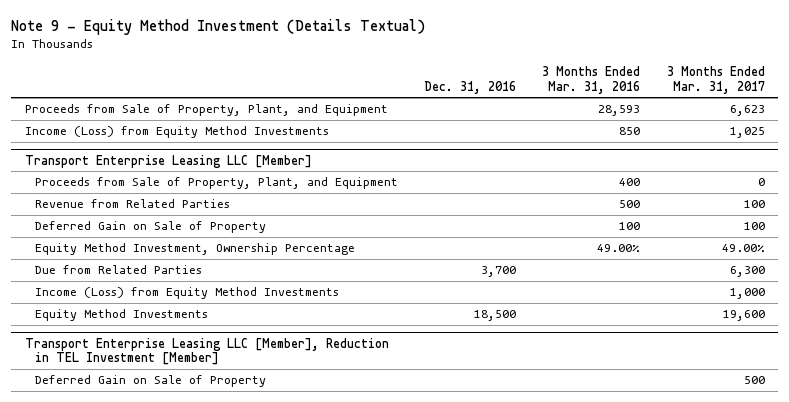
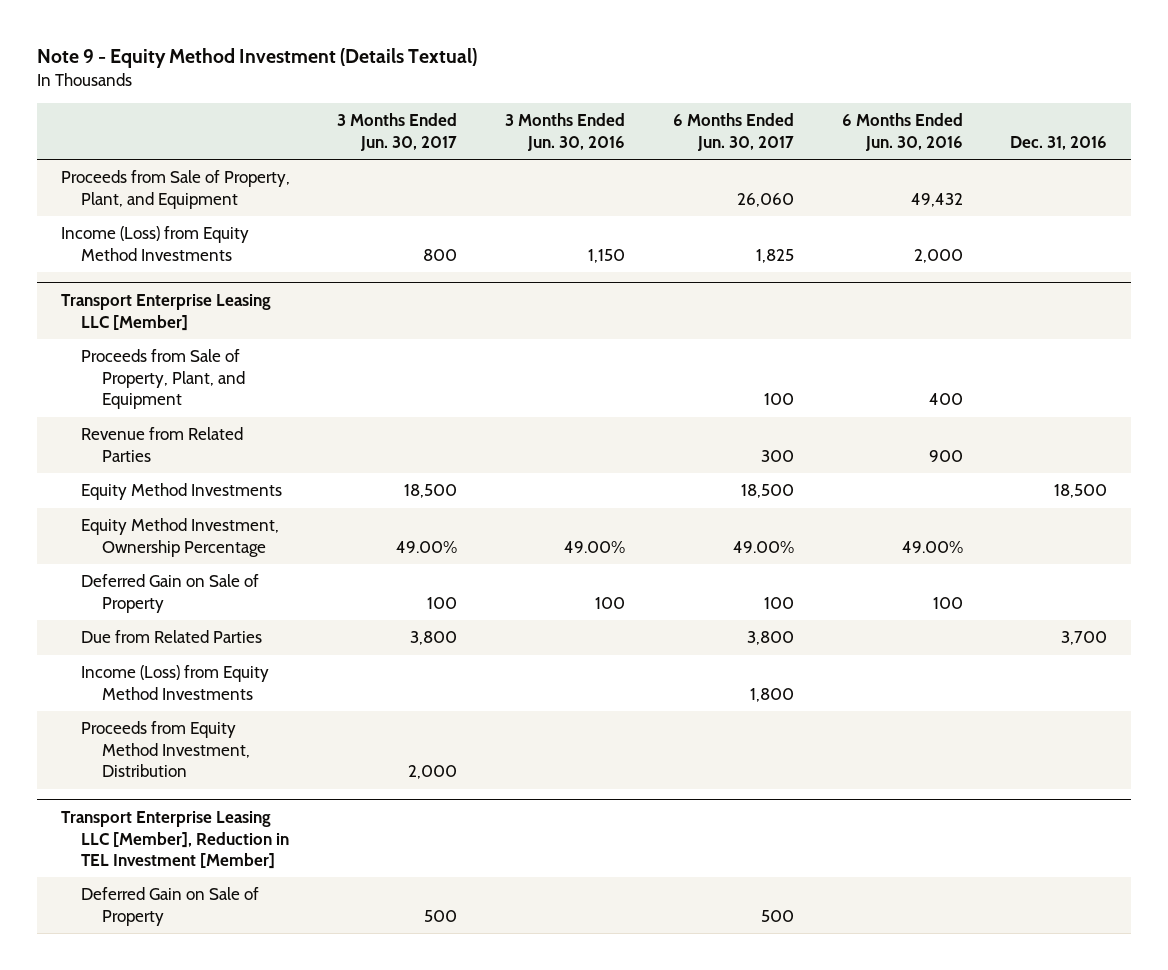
[542,65,641,94] 3 Months Ended Mar. 31, 2016 -> none
[666,65,765,94] 3 Months Ended Mar. 31, 2017 -> none
none -> [337,113,458,151] 3 Months Ended Jun. 30, 2017
none -> [505,113,626,151] 3 Months Ended Jun. 30, 2016
none -> [672,113,794,151] 6 Months Ended Jun. 30, 2017
none -> [841,113,963,151] 6 Months Ended Jun. 30, 2016
[34,309,208,322] Equity Method Investments -> [81,483,283,501] Equity Method Investments
[34,221,266,234] Deferred Gain on Sale of Property -> [81,574,260,613] Deferred Gain on Sale of Property
none -> [81,721,251,778] Proceeds from Equity Method Investment, Distribution

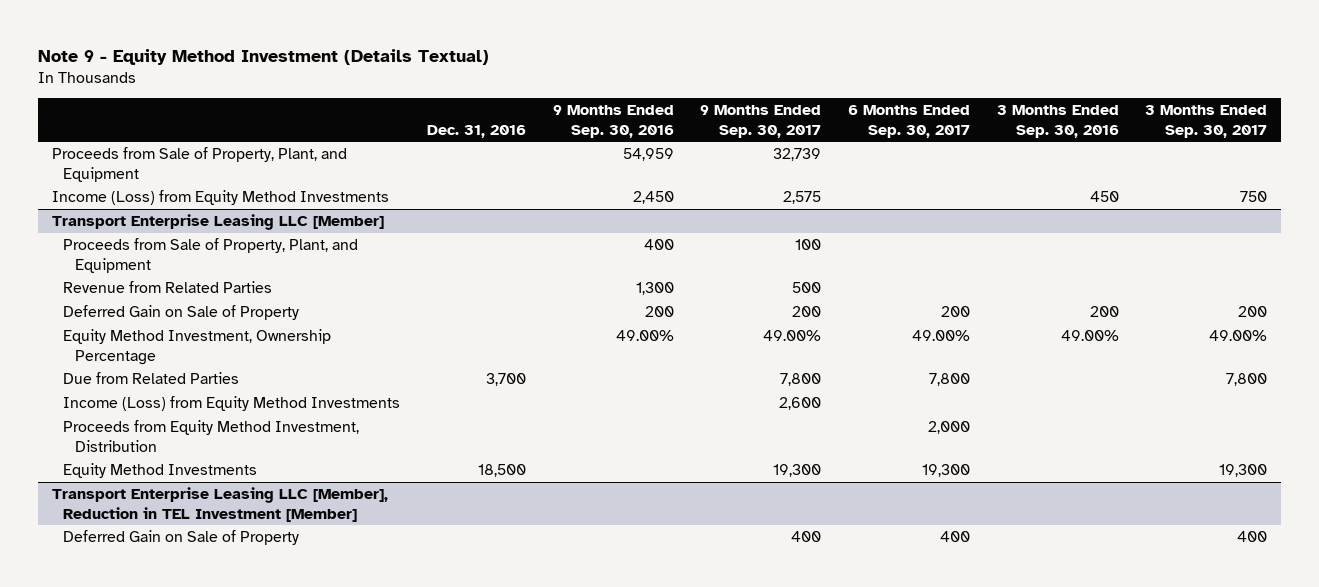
[337,113,458,151] 3 Months Ended Jun. 30, 2017 -> none
[505,113,626,151] 3 Months Ended Jun. 30, 2016 -> none
[672,113,794,151] 6 Months Ended Jun. 30, 2017 -> none
[841,113,963,151] 6 Months Ended Jun. 30, 2016 -> none
none -> [552,105,674,138] 9 Months Ended Sep. 30, 2016
none -> [700,105,822,138] 9 Months Ended Sep. 30, 2017
none -> [848,105,971,138] 6 Months Ended Sep. 30, 2017
none -> [996,105,1119,138] 3 Months Ended Sep. 30, 2016
none -> [1145,105,1268,138] 3 Months Ended Sep. 30, 2017
[81,518,280,557] Equity Method Investment, Ownership Percentage -> [63,328,332,365] Equity Method Investment, Ownership Percentage
[81,483,283,501] Equity Method Investments -> [63,462,258,478] Equity Method Investments

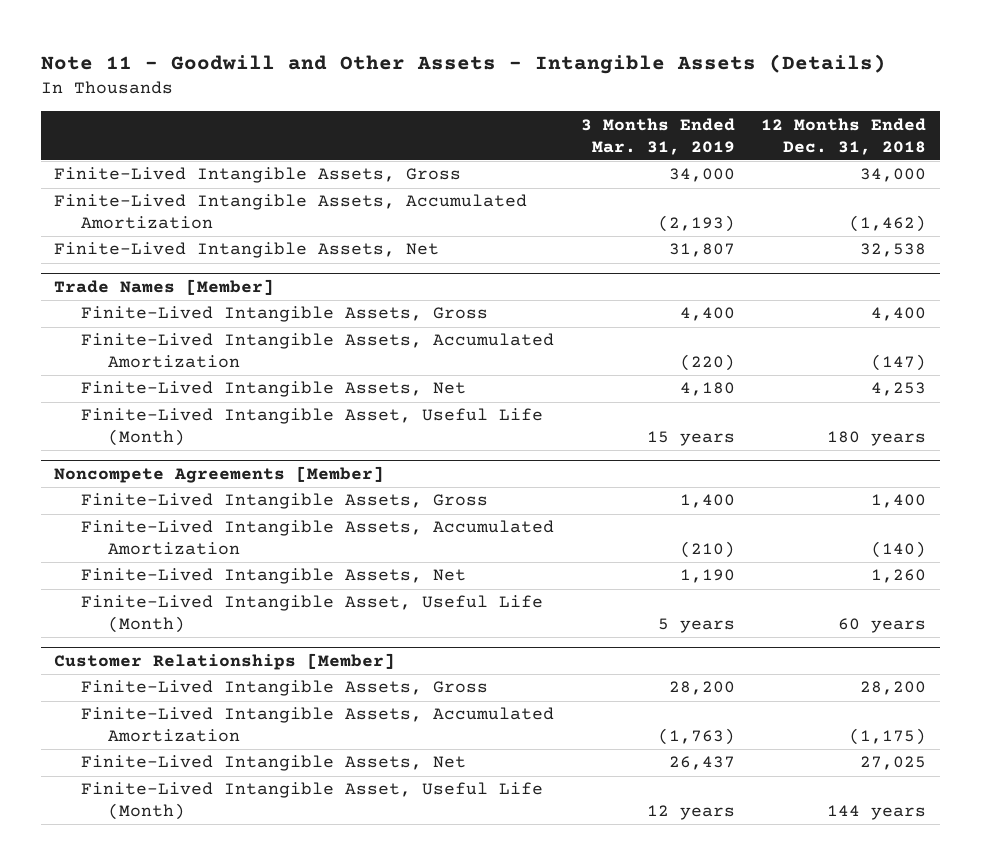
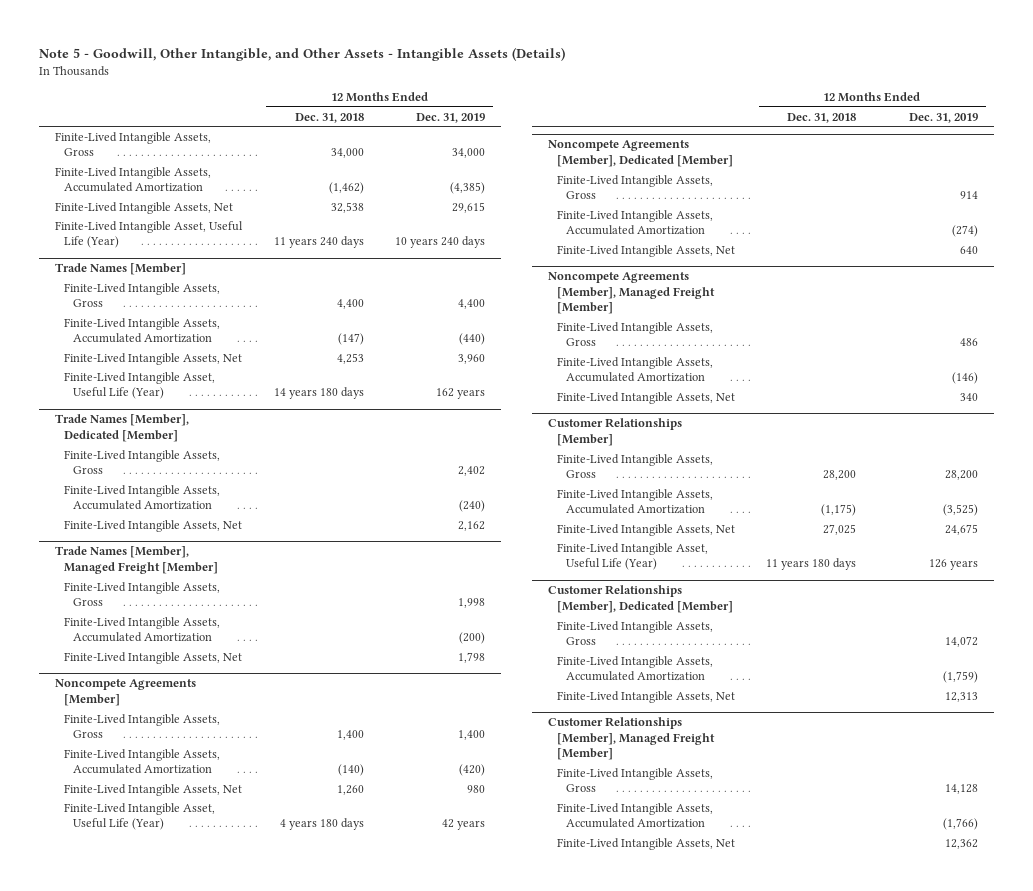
[40,53,886,74] Note 11 - Goodwill and Other Assets - Intangible Assets (Details) -> [39,47,566,62] Note 5 - Goodwill, Other Intangible, and Other Assets - Intangible Assets (Details)
[580,117,735,155] 3 Months Ended Mar. 31, 2019 -> none
none -> [416,112,486,123] Dec. 31, 2019
none -> [54,220,243,249] Finite-Lived Intangible Asset, Useful Life (Year)
[81,408,544,447] Finite-Lived Intangible Asset, Useful Life (Month) -> [64,371,216,400] Finite-Lived Intangible Asset, Useful Life (Year)
[827,431,927,447] 180 years -> [273,387,364,400] 14 years 180 days
none -> [54,414,189,442] Trade Names [Member], Dedicated [Member]
none -> [64,449,221,475] Finite-Lived Intangible Assets, Gross
none -> [64,484,221,511] Finite-Lived Intangible Assets, Accumulated Amortization
none -> [64,519,243,532] Finite-Lived Intangible Assets, Net
none -> [54,546,219,574] Trade Names [Member], Managed Freight [Member]
none -> [64,581,221,607] Finite-Lived Intangible Assets, Gross
none -> [64,616,221,643] Finite-Lived Intangible Assets, Accumulated Amortization
none -> [64,651,243,664] Finite-Lived Intangible Assets, Net
[81,595,544,634] Finite-Lived Intangible Asset, Useful Life (Month) -> [64,802,216,831] Finite-Lived Intangible Asset, Useful Life (Year)
[838,618,927,634] 60 years -> [279,818,364,831] 4 years 180 days
none -> [547,140,733,167] Noncompete Agreements [Member], Dedicated [Member]
none -> [556,174,713,200] Finite-Lived Intangible Assets, Gross
none -> [556,209,713,236] Finite-Lived Intangible Assets, Accumulated Amortization
none -> [556,244,735,257] Finite-Lived Intangible Assets, Net
none -> [547,272,715,315] Noncompete Agreements [Member], Managed Freight [Member]
none -> [556,321,713,347] Finite-Lived Intangible Assets, Gross
none -> [556,356,713,383] Finite-Lived Intangible Assets, Accumulated Amortization
none -> [556,391,735,404] Finite-Lived Intangible Assets, Net
[81,782,544,821] Finite-Lived Intangible Asset, Useful Life (Month) -> [556,542,708,571] Finite-Lived Intangible Asset, Useful Life (Year)
[827,805,927,821] 144 years -> [766,558,857,571] 11 years 180 days
none -> [547,585,733,613] Customer Relationships [Member], Dedicated [Member]
none -> [556,620,713,646] Finite-Lived Intangible Assets, Gross
none -> [556,655,713,682] Finite-Lived Intangible Assets, Accumulated Amortization
none -> [556,690,735,703] Finite-Lived Intangible Assets, Net
none -> [547,717,715,761] Customer Relationships [Member], Managed Freight [Member]
none -> [556,767,713,793] Finite-Lived Intangible Assets, Gross
none -> [556,802,713,829] Finite-Lived Intangible Assets, Accumulated Amortization
none -> [556,837,735,850] Finite-Lived Intangible Assets, Net

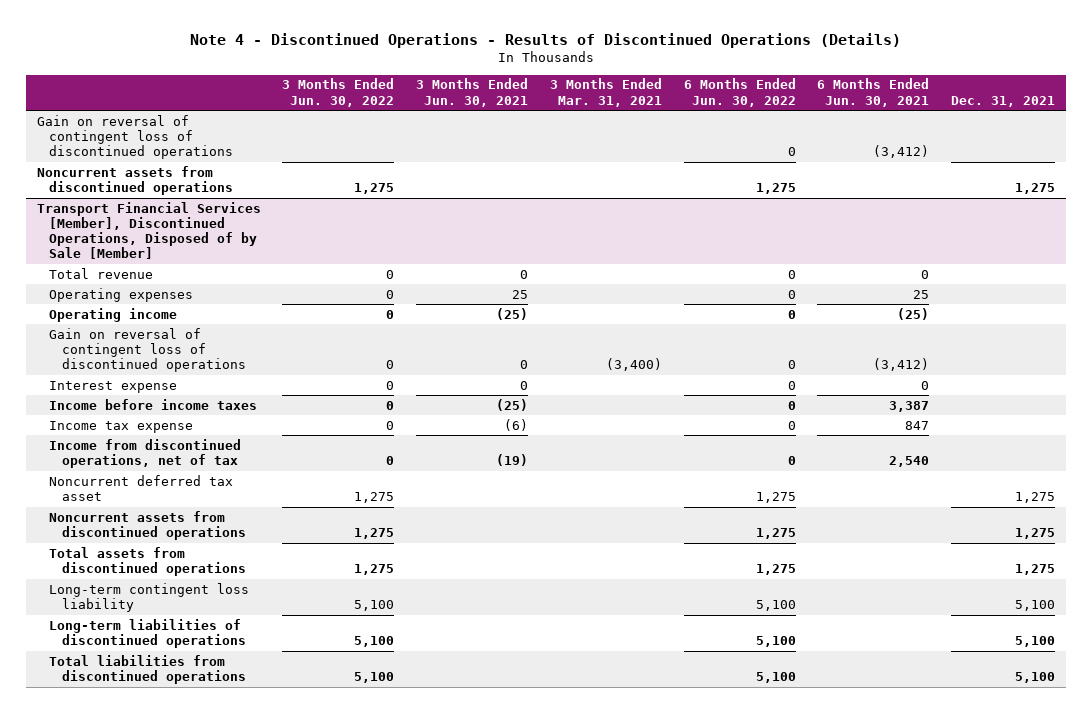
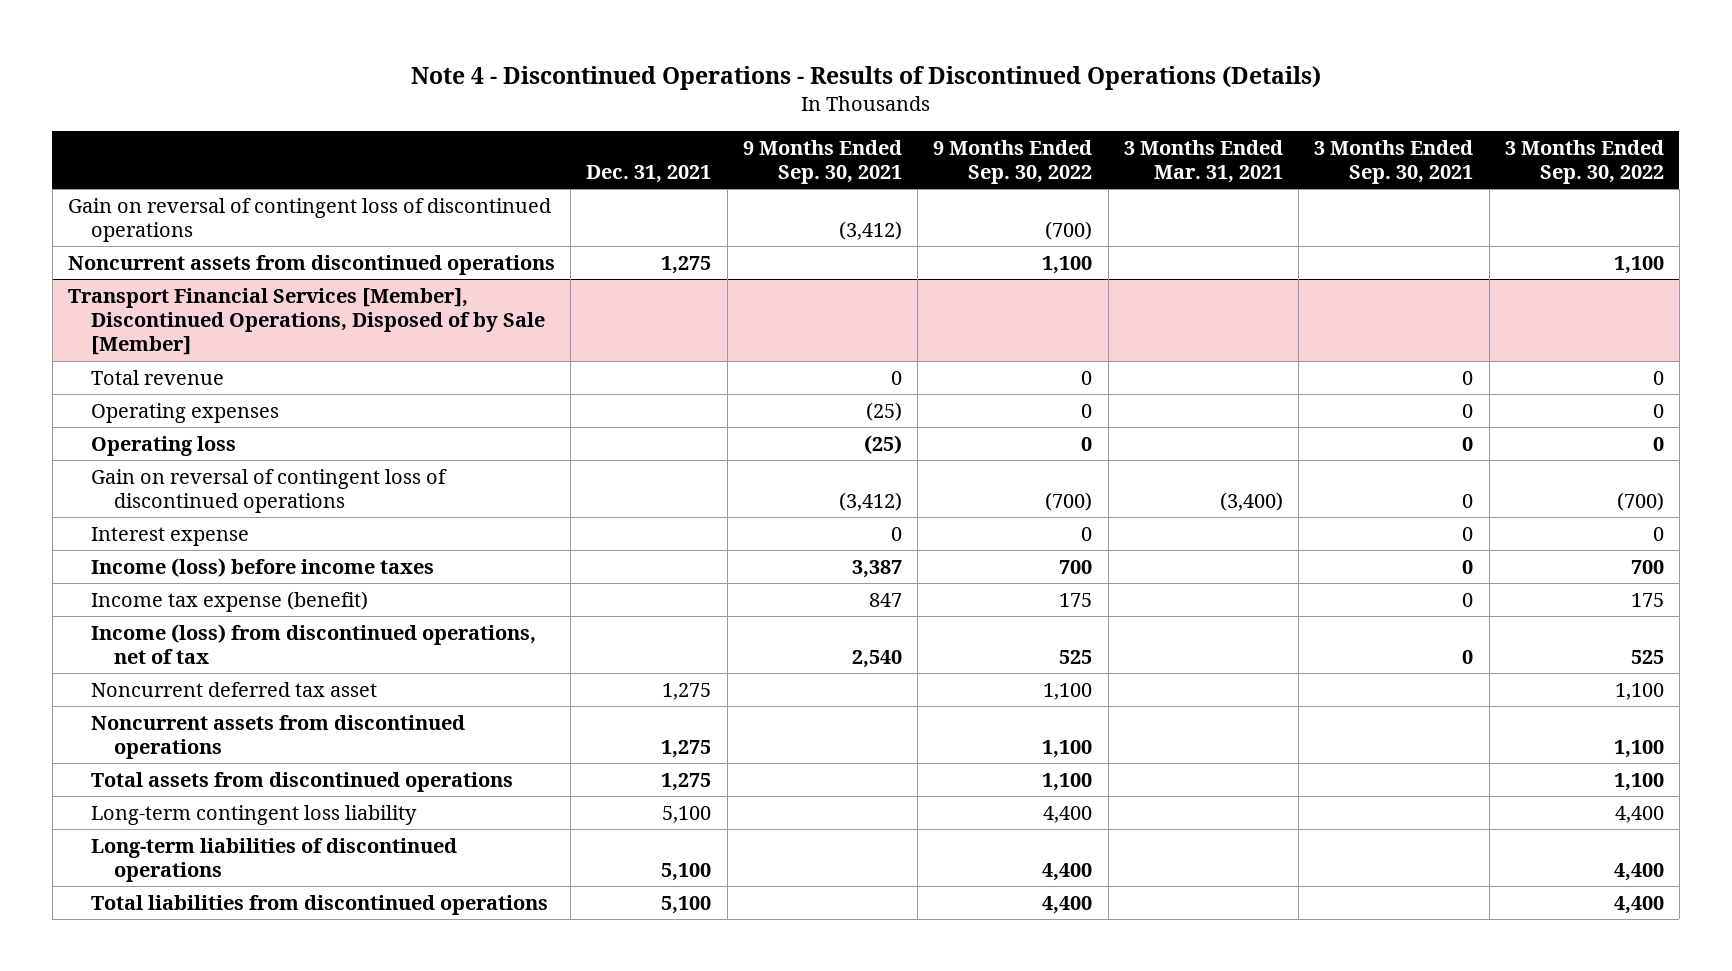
[282,78,395,107] 3 Months Ended Jun. 30, 2022 -> none
[416,78,529,107] 3 Months Ended Jun. 30, 2021 -> none
[683,78,796,107] 6 Months Ended Jun. 30, 2022 -> none
[817,78,930,107] 6 Months Ended Jun. 30, 2021 -> none
none -> [742,139,902,185] 9 Months Ended Sep. 30, 2021
none -> [933,139,1093,185] 9 Months Ended Sep. 30, 2022
none -> [1314,139,1474,185] 3 Months Ended Sep. 30, 2021
none -> [1504,139,1664,185] 3 Months Ended Sep. 30, 2022
[49,307,178,322] Operating income -> [90,435,236,456] Operating loss
[49,398,258,410] Income before income taxes -> [90,557,434,577] Income (loss) before income taxes
[49,420,194,433] Income tax expense -> [90,590,368,612] Income tax expense (benefit)
[49,438,242,468] Income from discontinued operations, net of tax -> [90,623,536,665] Income (loss) from discontinued operations, net of tax

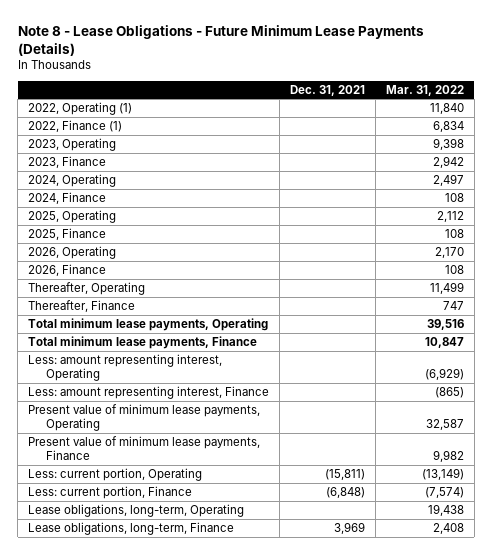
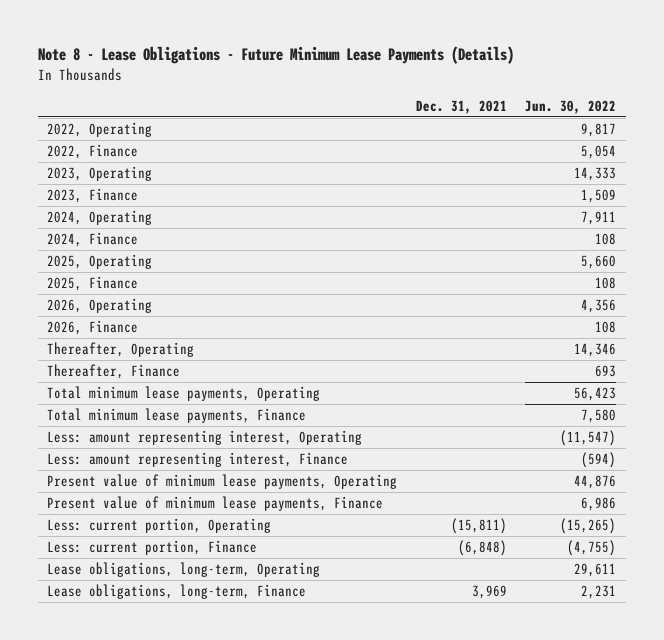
[385,84,464,96] Mar. 31, 2022 -> none
none -> [525,99,617,114] Jun. 30, 2022
[28,102,133,116] 2022, Operating (1) -> [47,122,153,138] 2022, Operating
[28,120,123,133] 2022, Finance (1) -> [47,144,139,160] 2022, Finance

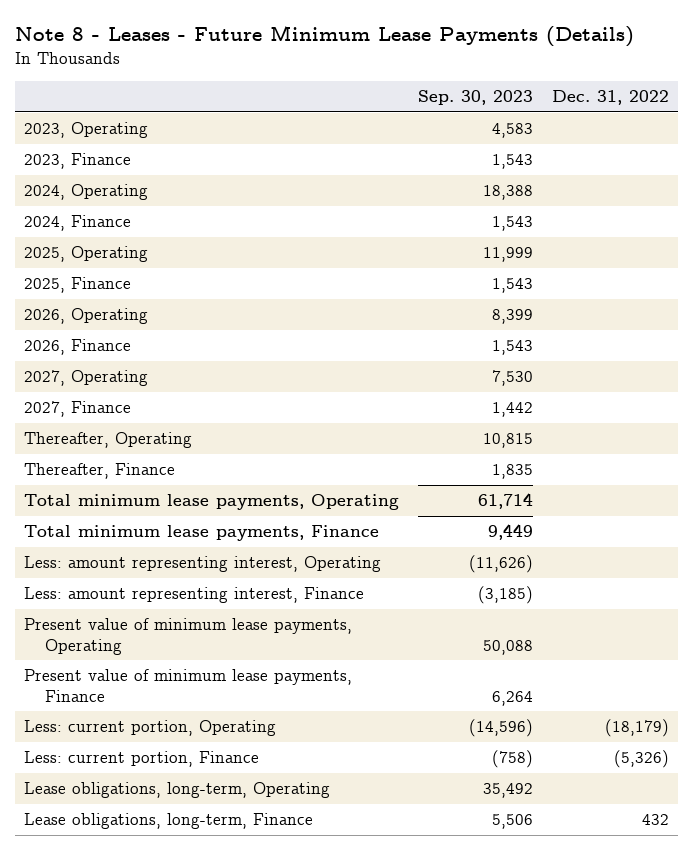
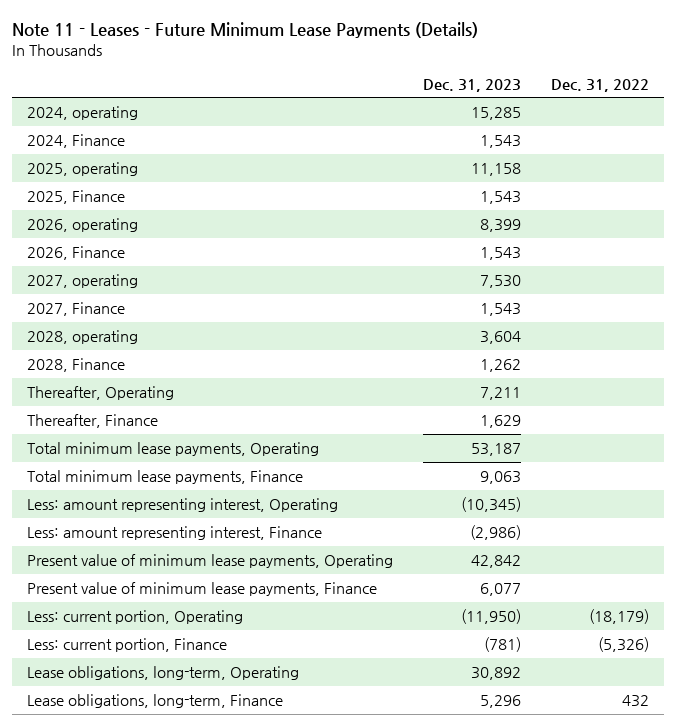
[14,24,634,47] Note 8 - Leases - Future Minimum Lease Payments (Details) -> [11,21,478,38] Note 11 - Leases - Future Minimum Lease Payments (Details)
[417,90,533,106] Sep. 30, 2023 -> none
none -> [423,78,522,92] Dec. 31, 2023
[24,122,149,139] 2023, Operating -> none
[24,153,132,170] 2023, Finance -> none
[24,184,149,201] 2024, Operating -> [27,106,139,121] 2024, operating
[24,246,149,263] 2025, Operating -> [27,162,139,177] 2025, operating
[24,308,149,325] 2026, Operating -> [27,218,139,233] 2026, operating
[24,370,149,387] 2027, Operating -> [27,274,139,289] 2027, operating
none -> [27,330,139,345] 2028, operating
none -> [27,358,126,373] 2028, Finance

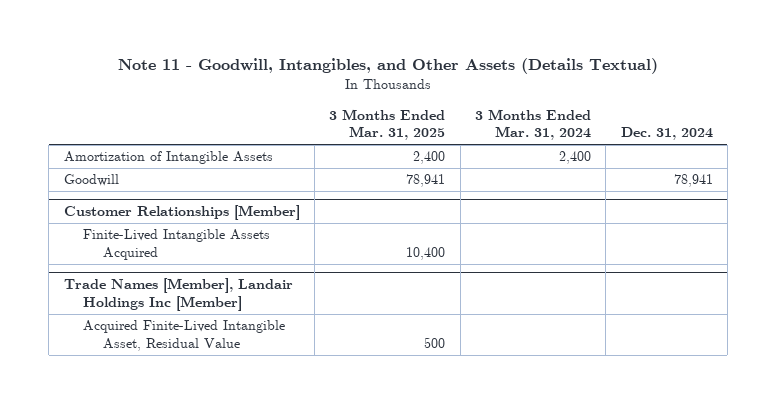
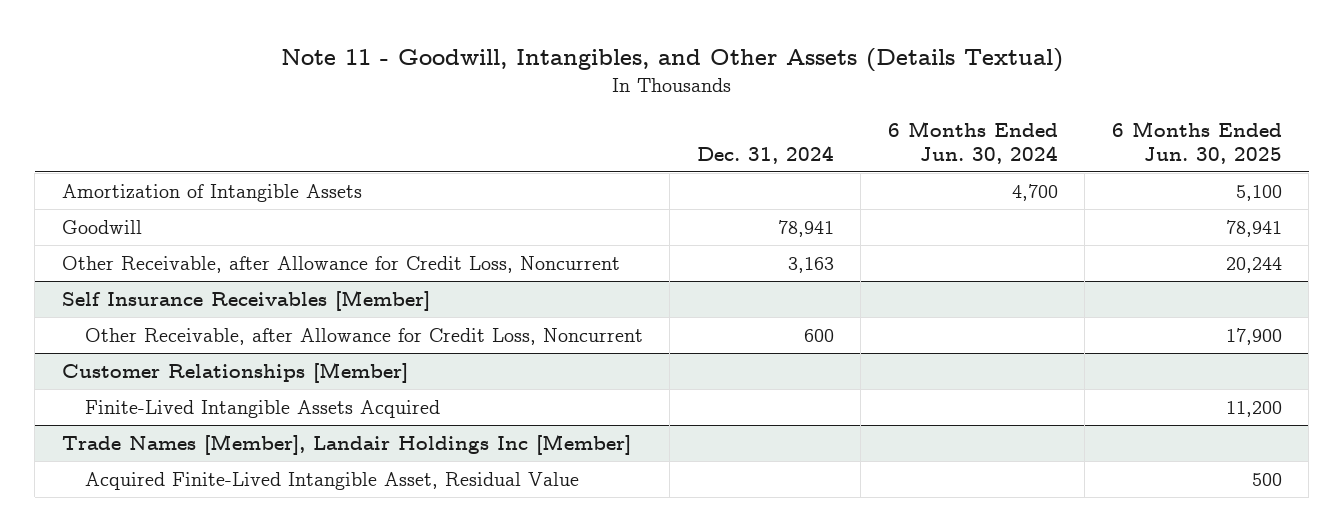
[329,108,446,141] 3 Months Ended Mar. 31, 2025 -> none
[474,108,591,141] 3 Months Ended Mar. 31, 2024 -> none
none -> [887,121,1058,164] 6 Months Ended Jun. 30, 2024
none -> [1111,121,1282,164] 6 Months Ended Jun. 30, 2025
none -> [61,255,620,273] Other Receivable, after Allowance for Credit Loss, Noncurrent
none -> [61,289,430,311] Self Insurance Receivables [Member]
none -> [84,327,643,345] Other Receivable, after Allowance for Credit Loss, Noncurrent

